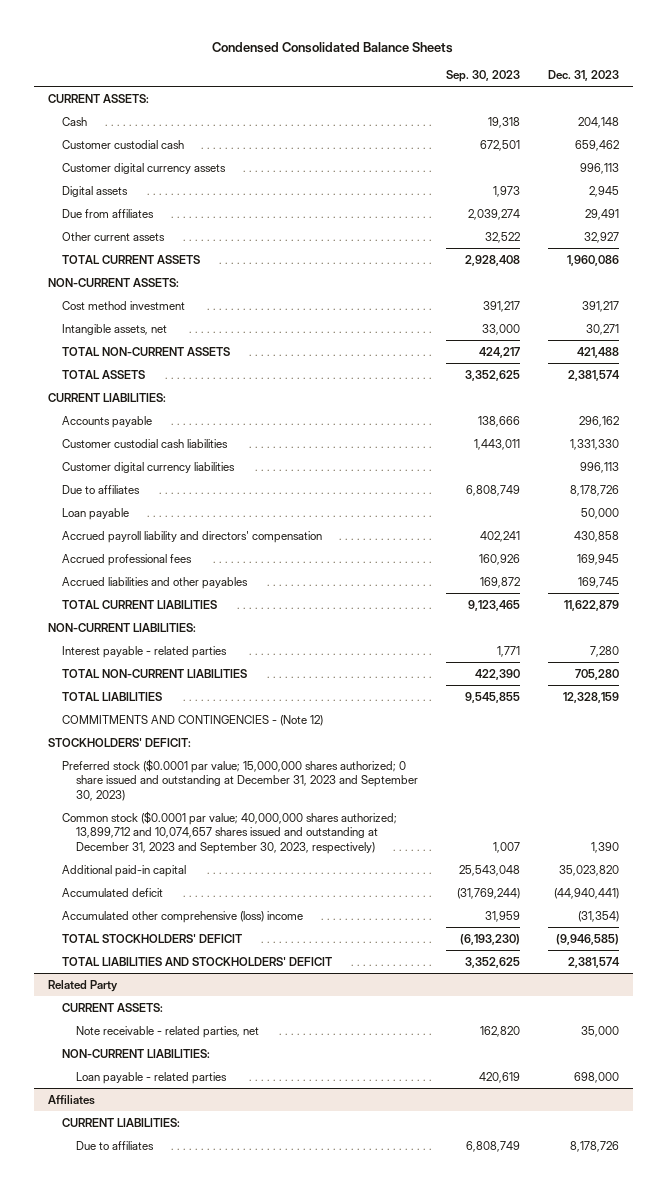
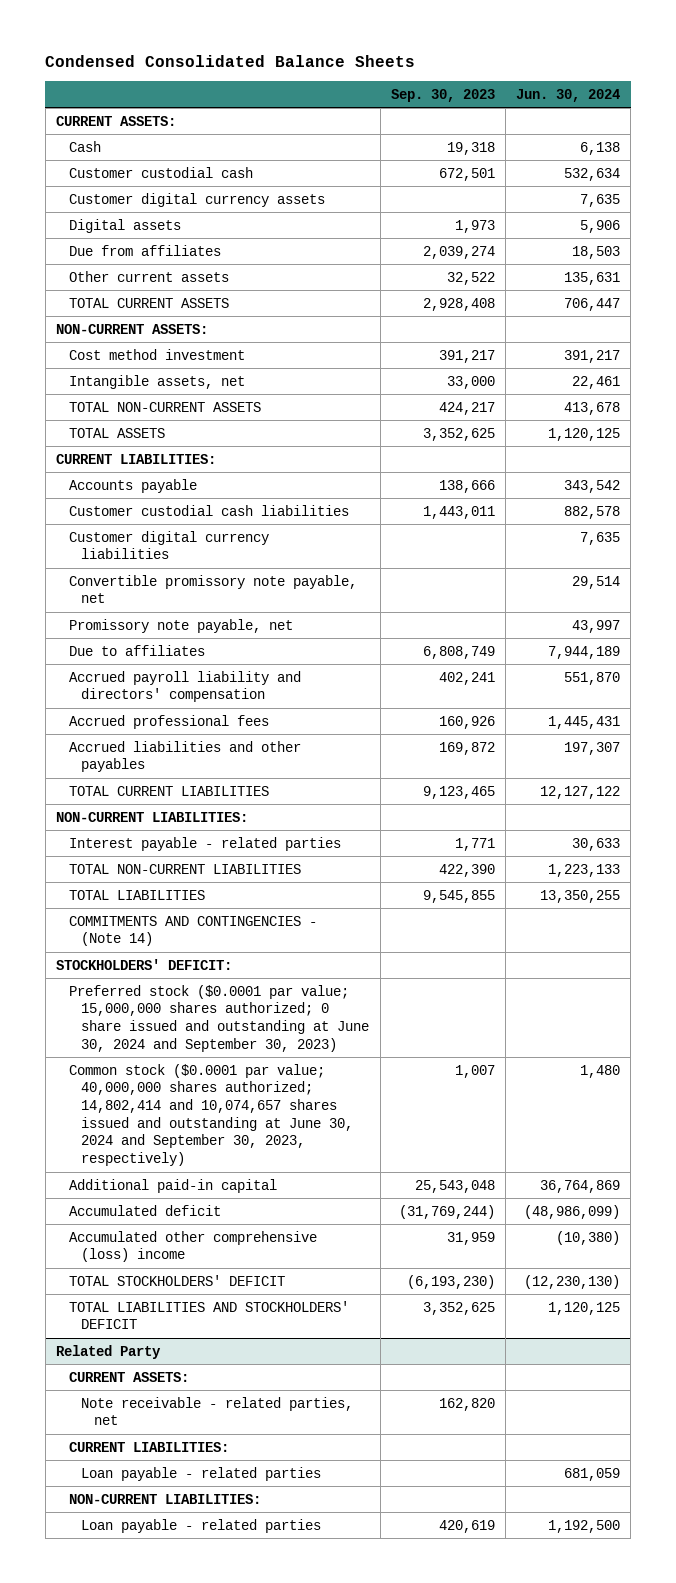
[547,69,619,81] Dec. 31, 2023 -> none
none -> [515,88,620,102] Jun. 30, 2024
none -> [68,574,357,604] Convertible promissory note payable, net
none -> [68,618,293,633] Promissory note payable, net
[61,507,129,520] Loan payable -> none
[61,714,323,726] COMMITMENTS AND CONTINGENCIES - (Note 12) -> [68,915,317,947] COMMITMENTS AND CONTINGENCIES - (Note 14)
[61,758,419,801] Preferred stock ($0.0001 par value; 15,000,000 shares authorized; 0 share issued and outstanding at December 31, 2023 and September 30, 2023) -> [68,984,370,1052] Preferred stock ($0.0001 par value; 15,000,000 shares authorized; 0 share issued and outstanding at June 30, 2024 and September 30, 2023)
[61,810,397,854] Common stock ($0.0001 par value; 40,000,000 shares authorized; 13,899,712 and 10,074,657 shares issued and outstanding at December 31, 2023 and September 30, 2023, respectively) -> [68,1063,354,1167] Common stock ($0.0001 par value; 40,000,000 shares authorized; 14,802,414 and 10,074,657 shares issued and outstanding at June 30, 2024 and September 30, 2023, respectively)
none -> [68,1441,229,1452] CURRENT LIABILITIES:
none -> [81,1466,322,1481] Loan payable - related parties
[47,1094,95,1105] Affiliates -> none
[61,1117,180,1127] CURRENT LIABILITIES: -> none
[76,1140,155,1150] Due to affiliates -> none

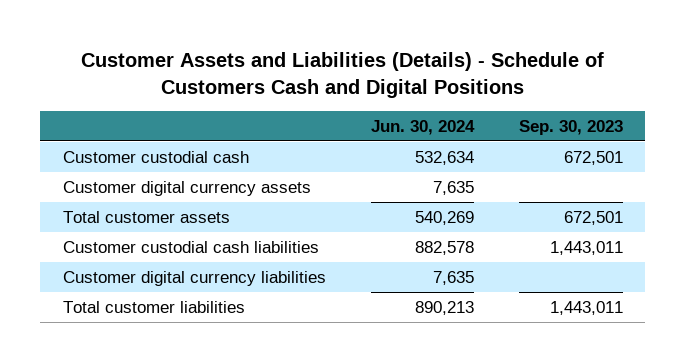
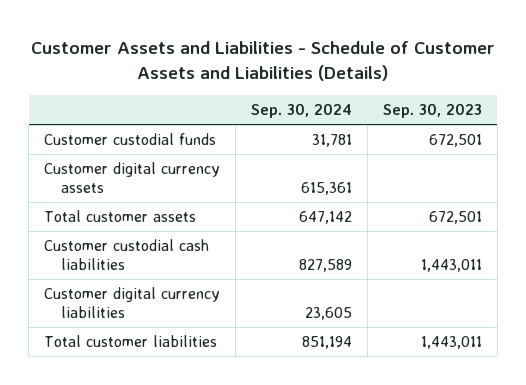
[80,52,604,98] Customer Assets and Liabilities (Details) - Schedule of Customers Cash and Digital Positions -> [31,40,496,81] Customer Assets and Liabilities - Schedule of Customer Assets and Liabilities (Details)
[370,119,475,135] Jun. 30, 2024 -> none
none -> [251,102,353,118] Sep. 30, 2024
[62,150,249,163] Customer custodial cash -> [44,133,217,146] Customer custodial funds

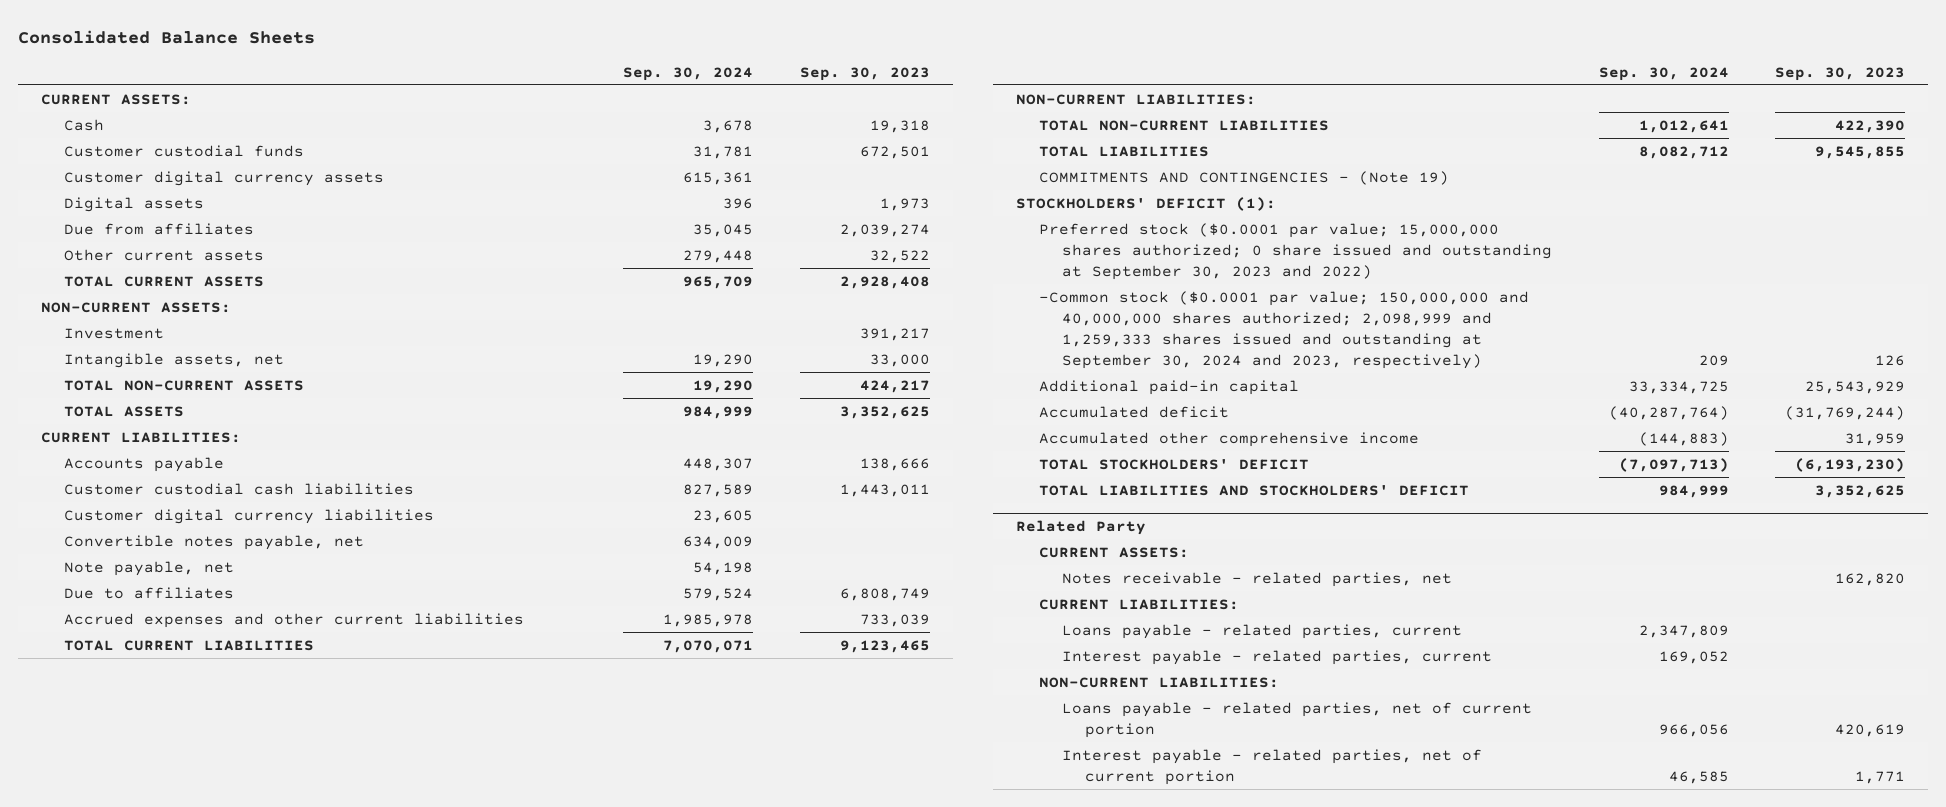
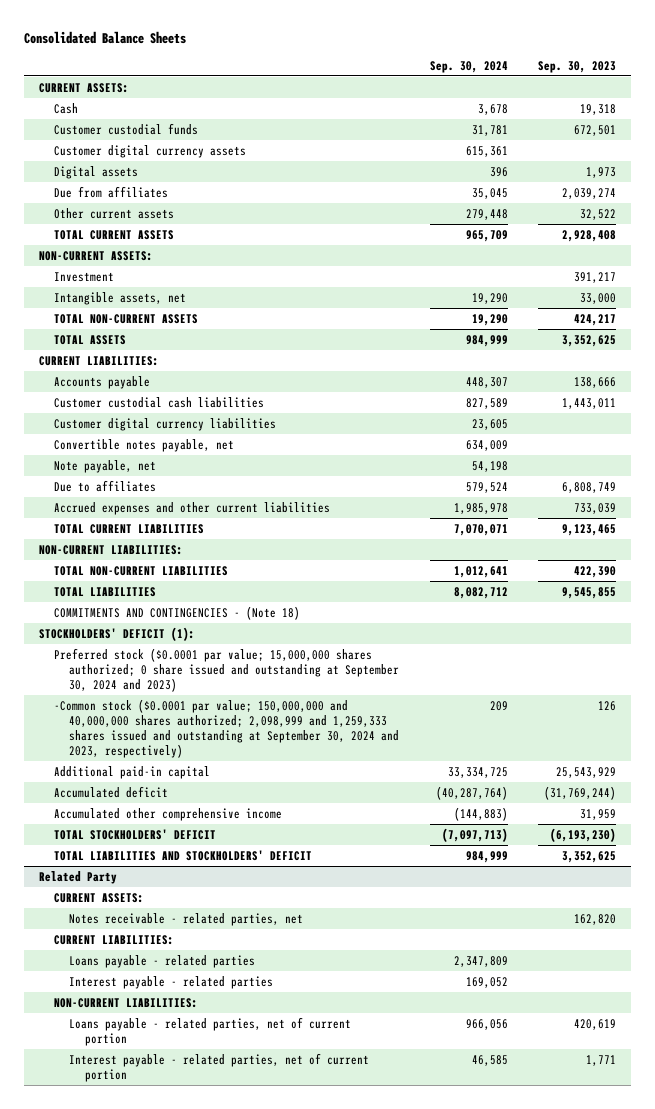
[1039,170,1450,185] COMMITMENTS AND CONTINGENCIES - (Note 19) -> [54,605,301,620] COMMITMENTS AND CONTINGENCIES - (Note 18)
[1039,222,1553,280] Preferred stock ($0.0001 par value; 15,000,000 shares authorized; 0 share issued and outstanding at September 30, 2023 and 2022) -> [54,647,400,693] Preferred stock ($0.0001 par value; 15,000,000 shares authorized; 0 share issued and outstanding at September 30, 2024 and 2023)
[1062,623,1463,639] Loans payable - related parties, current -> [69,954,256,968] Loans payable - related parties
[1062,649,1493,665] Interest payable - related parties, current -> [69,975,274,989] Interest payable - related parties

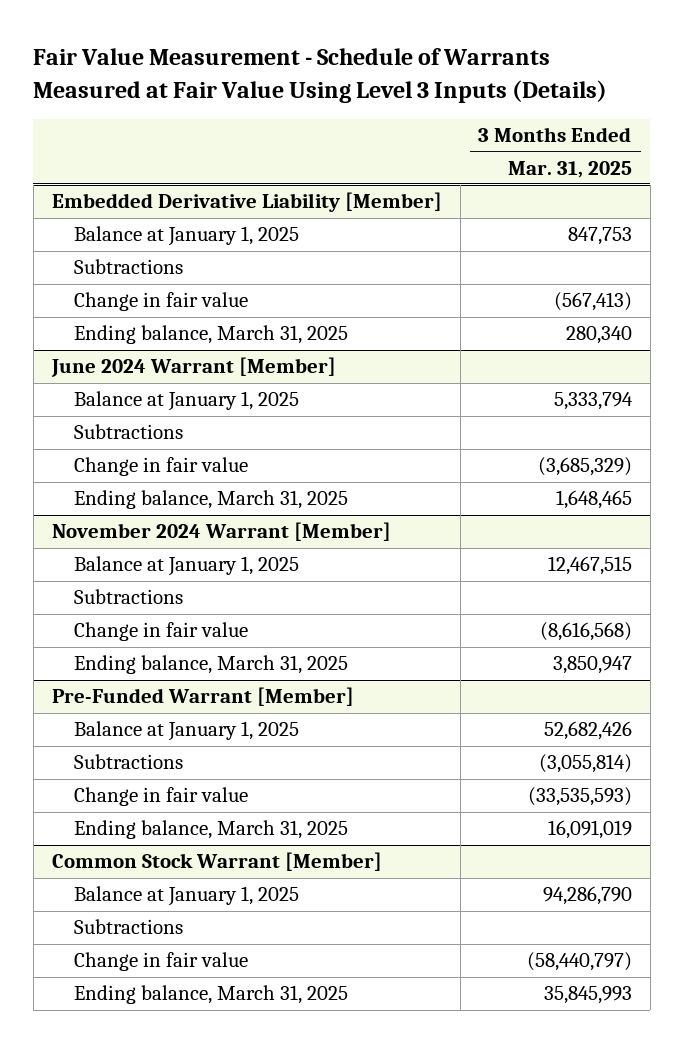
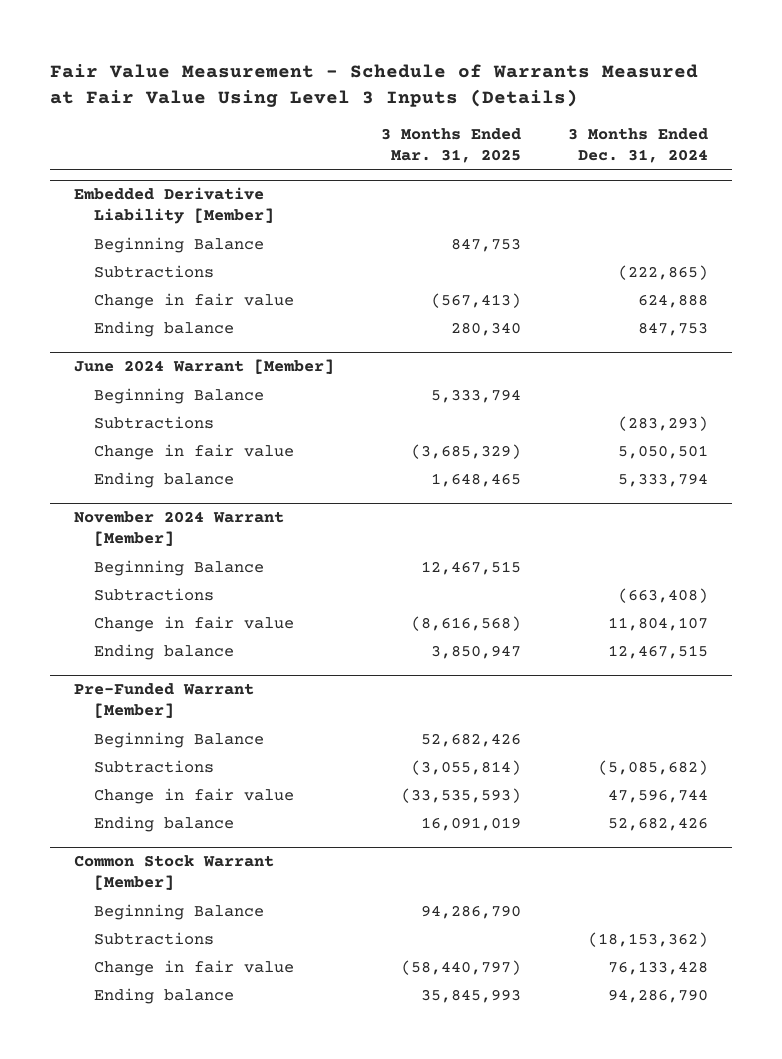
none -> [568,128,709,164] 3 Months Ended Dec. 31, 2024
[73,226,299,247] Balance at January 1, 2025 -> [93,236,264,253] Beginning Balance
[73,325,348,345] Ending balance, March 31, 2025 -> [93,320,234,337] Ending balance
[73,391,299,412] Balance at January 1, 2025 -> [93,387,264,404] Beginning Balance
[73,490,348,510] Ending balance, March 31, 2025 -> [93,471,234,488] Ending balance
[73,556,299,577] Balance at January 1, 2025 -> [93,559,264,576] Beginning Balance
[73,655,348,675] Ending balance, March 31, 2025 -> [93,643,234,660] Ending balance
[73,721,299,742] Balance at January 1, 2025 -> [93,731,264,748] Beginning Balance
[73,820,348,840] Ending balance, March 31, 2025 -> [93,815,234,832] Ending balance
[73,886,299,907] Balance at January 1, 2025 -> [93,903,264,920] Beginning Balance
[73,985,348,1005] Ending balance, March 31, 2025 -> [93,987,234,1004] Ending balance

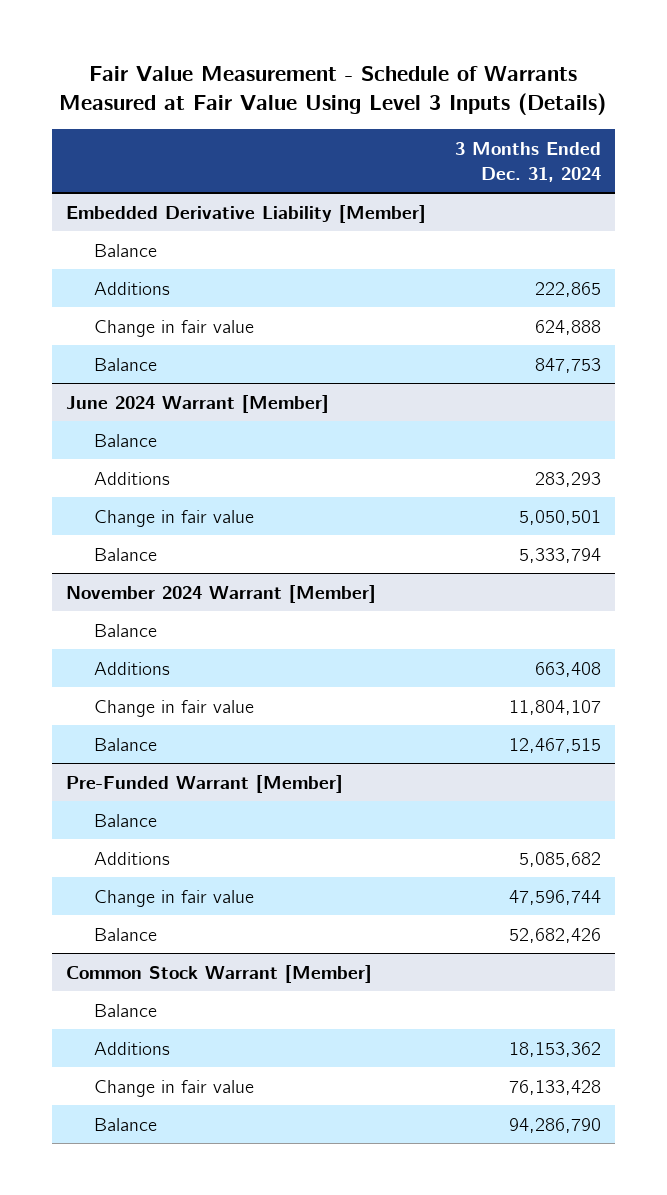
[380,128,521,164] 3 Months Ended Mar. 31, 2025 -> none
[93,264,214,278] Subtractions -> none
[93,236,264,253] Beginning Balance -> [94,243,158,257] Balance
none -> [94,281,171,295] Additions
[93,320,234,337] Ending balance -> [94,357,158,371] Balance
[93,415,214,429] Subtractions -> none
[93,387,264,404] Beginning Balance -> [94,433,158,447] Balance
none -> [94,471,171,485] Additions
[93,471,234,488] Ending balance -> [94,547,158,561] Balance
[93,587,214,601] Subtractions -> none
[93,559,264,576] Beginning Balance -> [94,623,158,637] Balance
none -> [94,661,171,675] Additions
[93,643,234,660] Ending balance -> [94,737,158,751] Balance
[93,759,214,773] Subtractions -> none
[93,731,264,748] Beginning Balance -> [94,813,158,827] Balance
none -> [94,851,171,865] Additions
[93,815,234,832] Ending balance -> [94,927,158,941] Balance
[93,931,214,945] Subtractions -> none
[93,903,264,920] Beginning Balance -> [94,1003,158,1017] Balance
none -> [94,1041,171,1055] Additions
[93,987,234,1004] Ending balance -> [94,1117,158,1131] Balance

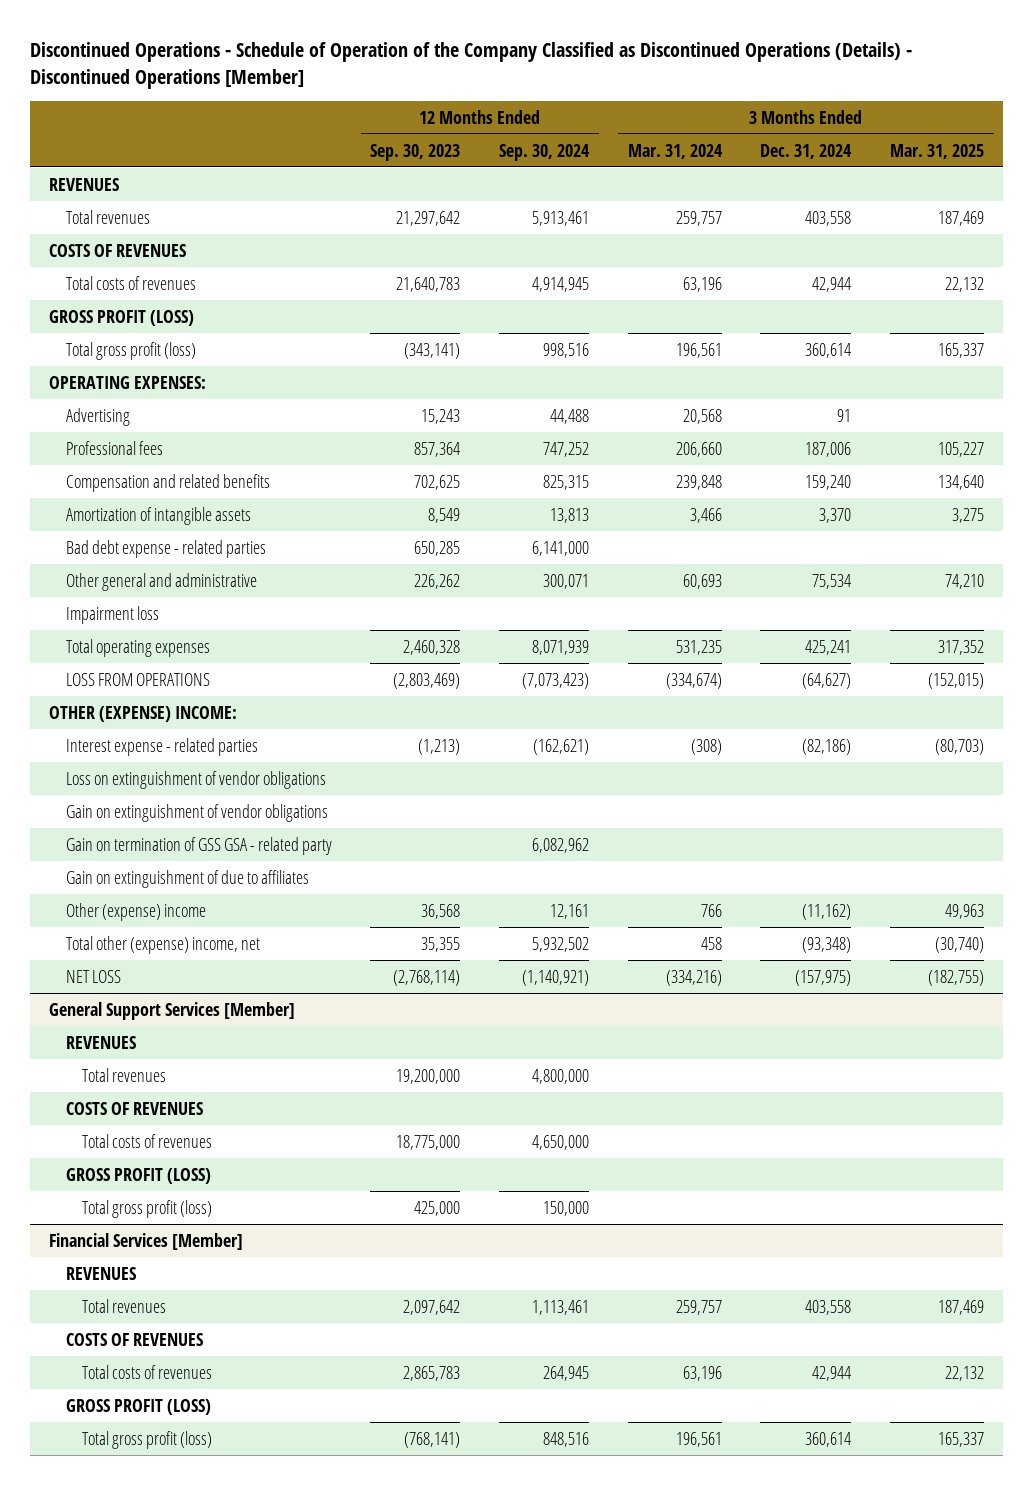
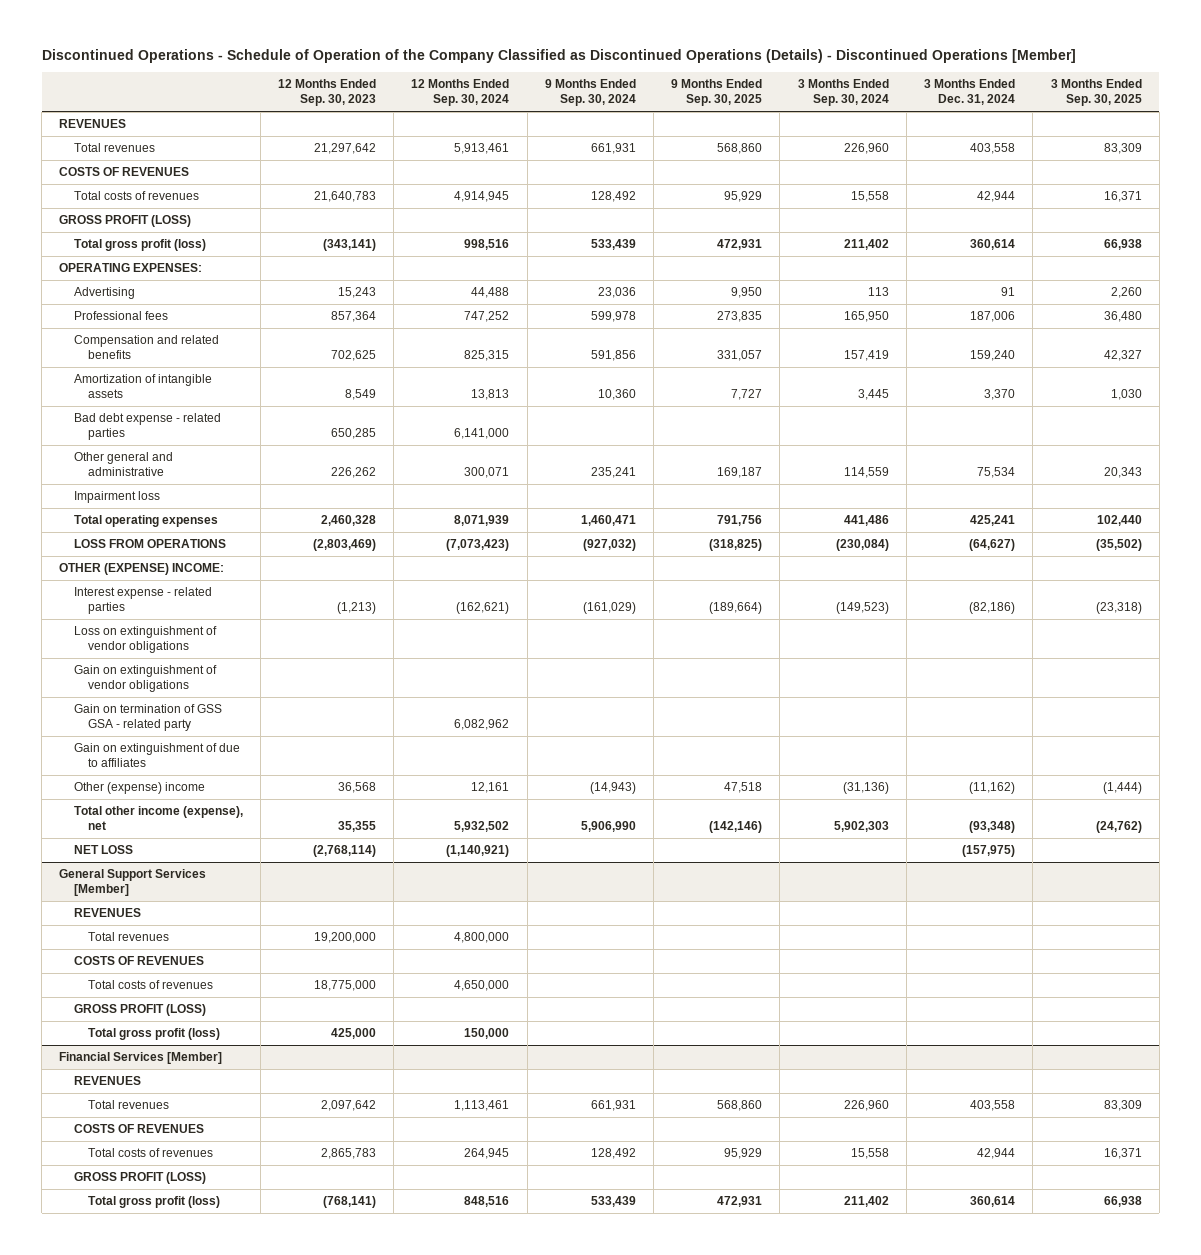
[627,143,723,159] Mar. 31, 2024 -> none
[889,143,984,159] Mar. 31, 2025 -> none
none -> [544,79,636,107] 9 Months Ended Sep. 30, 2024
none -> [671,79,763,107] 9 Months Ended Sep. 30, 2025
none -> [797,79,889,107] 3 Months Ended Sep. 30, 2024
none -> [1050,79,1142,107] 3 Months Ended Sep. 30, 2025
[65,935,260,954] Total other (expense) income, net -> [73,806,243,830] Total other income (expense), net

